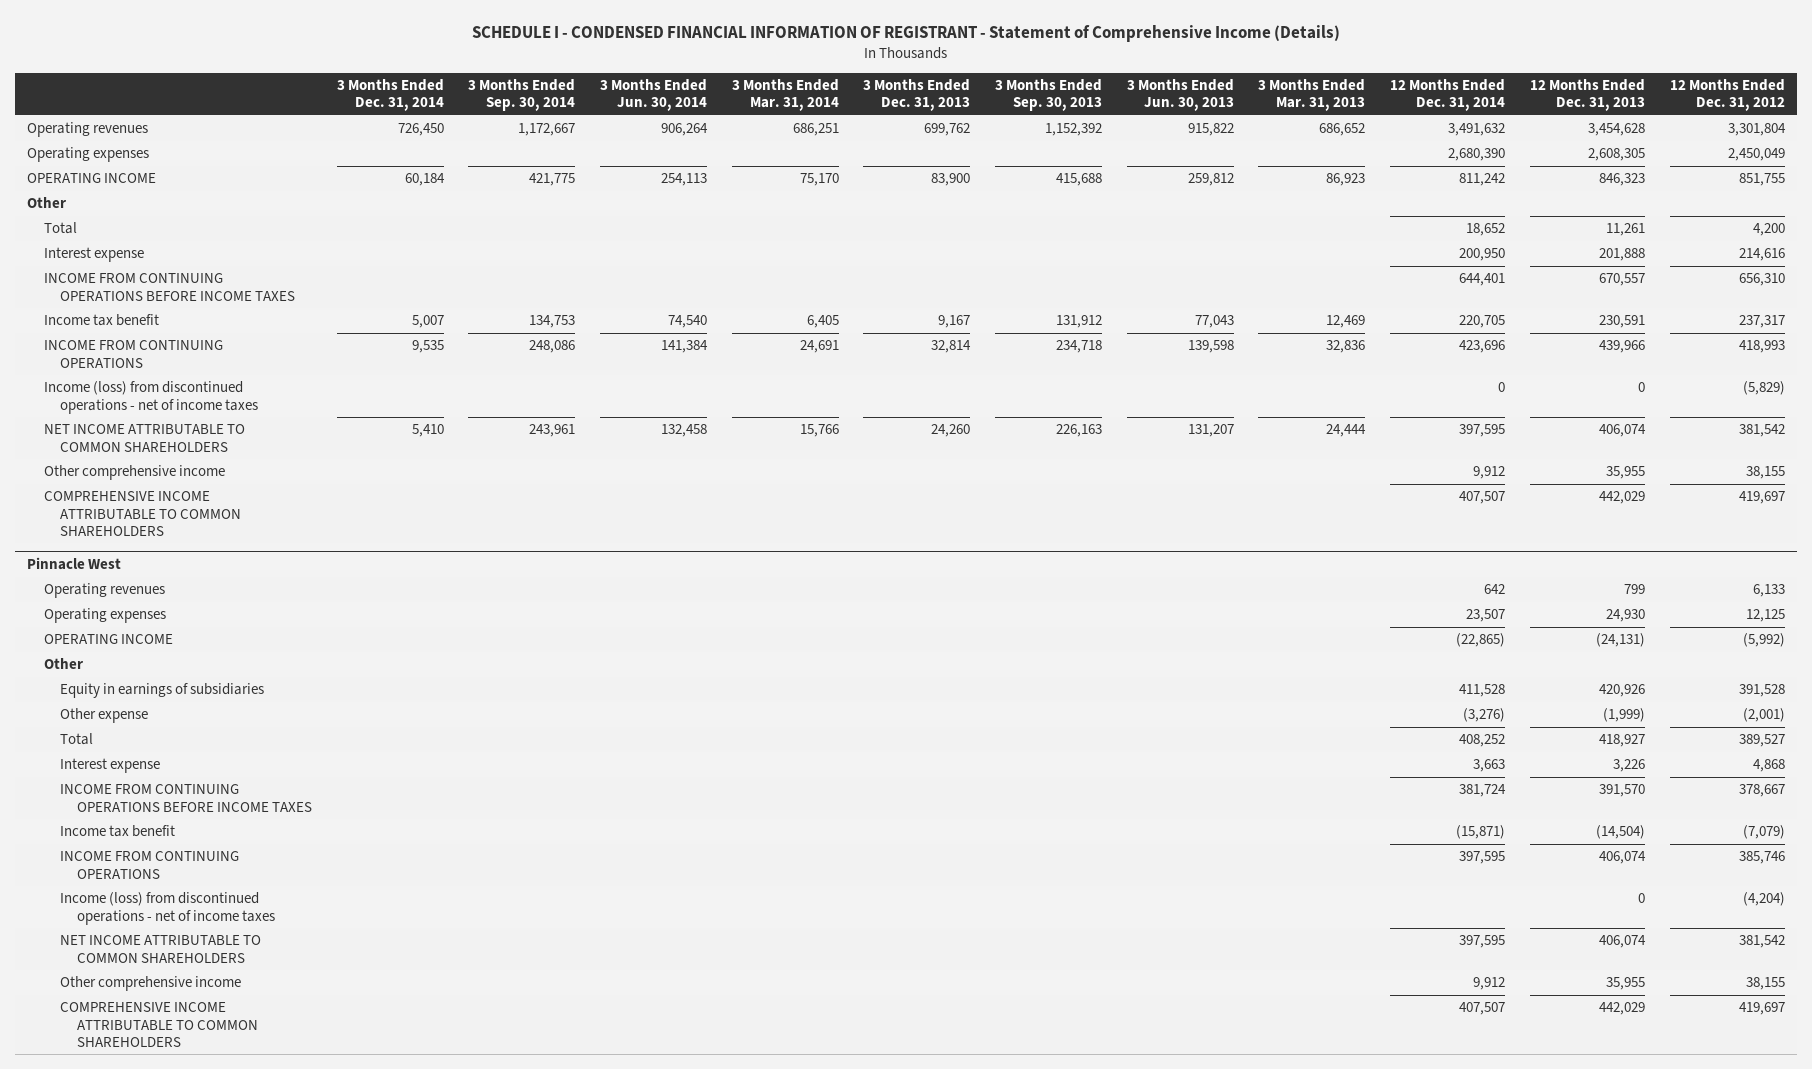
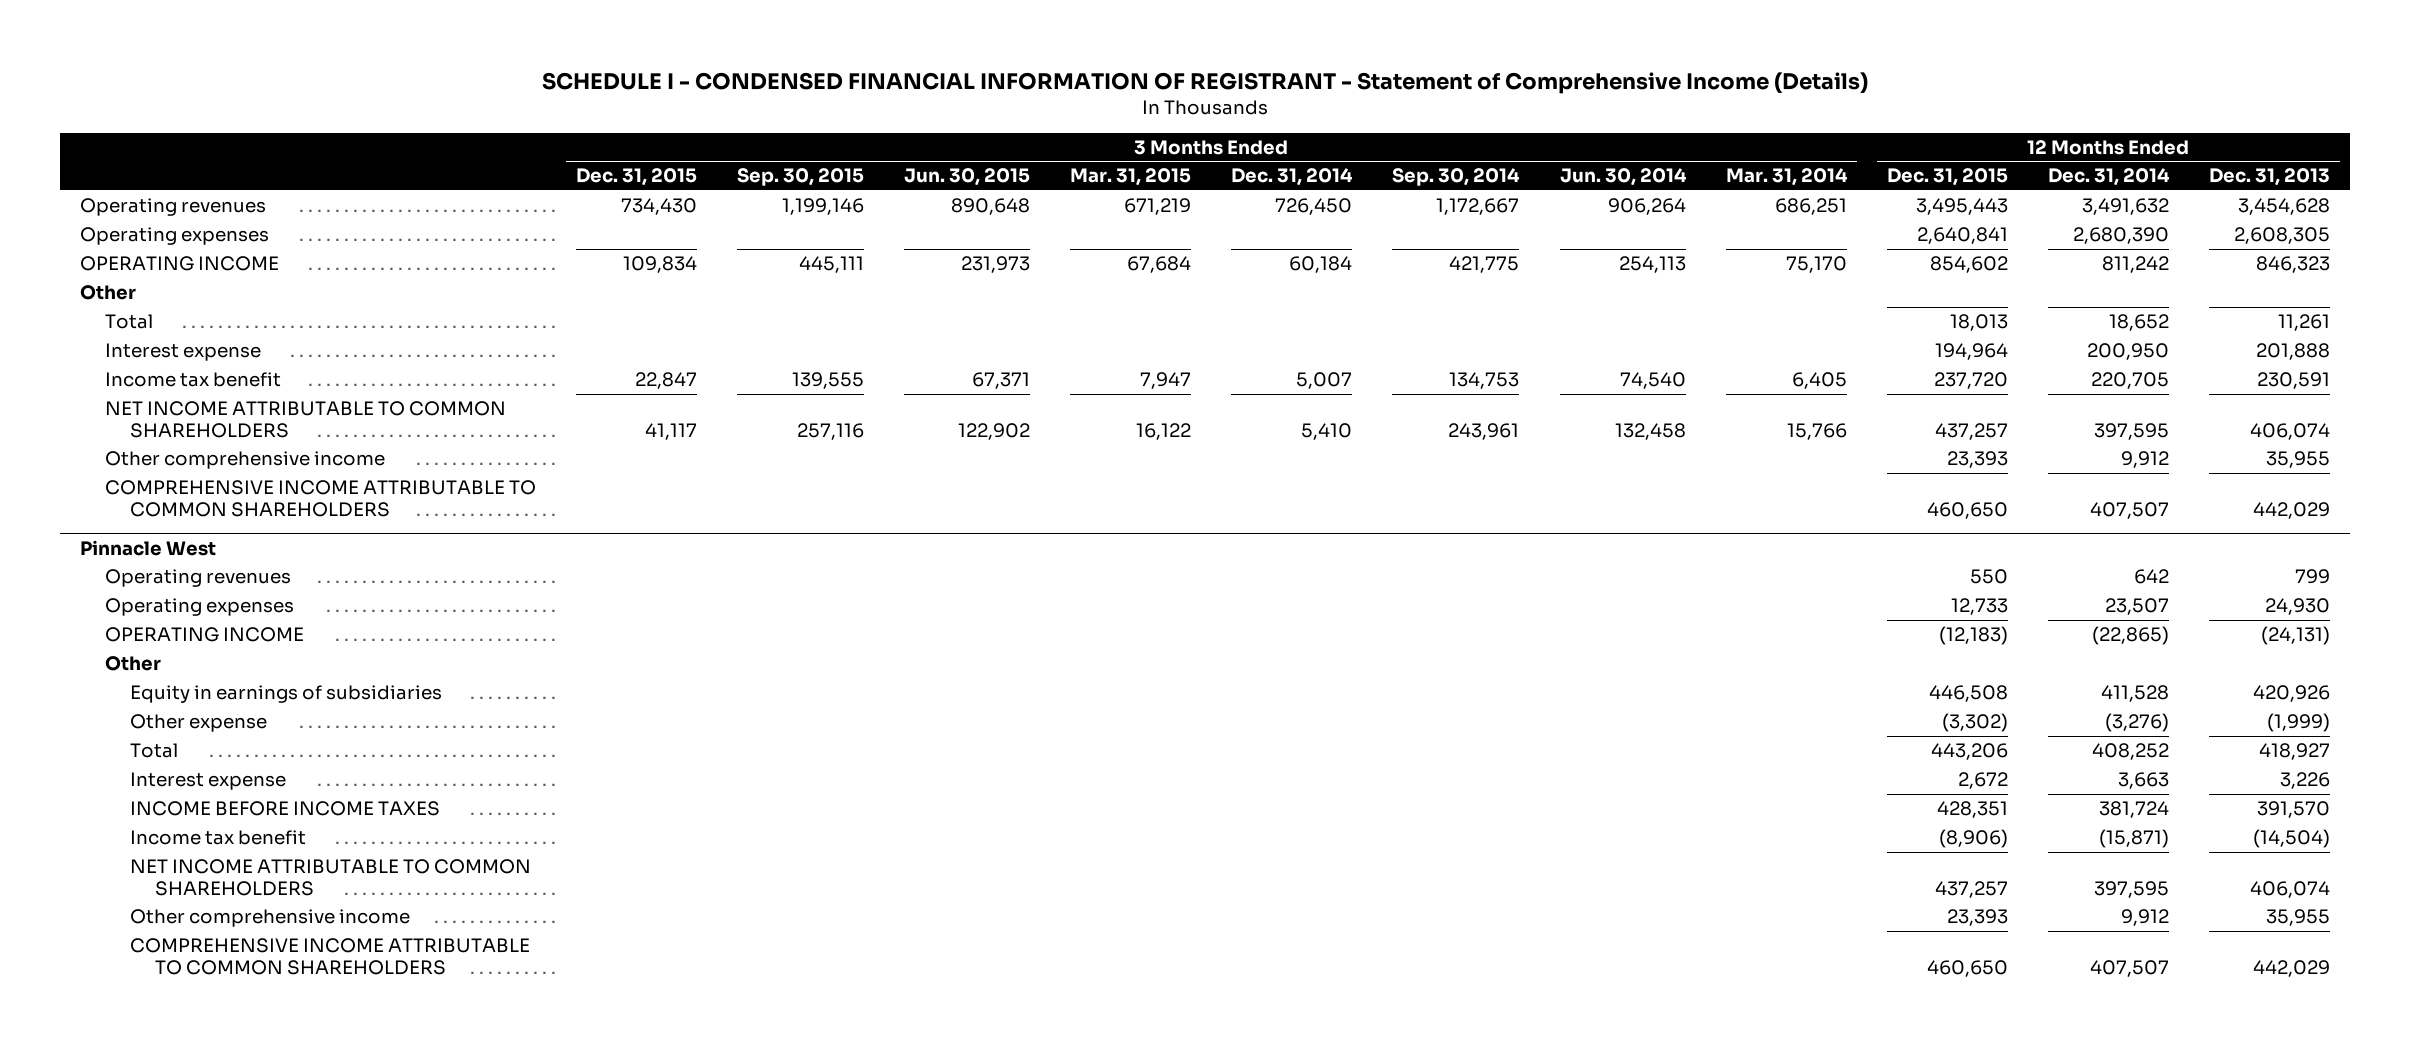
[863,79,971,112] 3 Months Ended Dec. 31, 2013 -> none
[995,79,1103,112] 3 Months Ended Sep. 30, 2013 -> none
[1126,79,1234,112] 3 Months Ended Jun. 30, 2013 -> none
[1258,79,1366,112] 3 Months Ended Mar. 31, 2013 -> none
[1669,79,1785,112] 12 Months Ended Dec. 31, 2012 -> none
none -> [576,168,698,187] Dec. 31, 2015
none -> [737,168,865,187] Sep. 30, 2015
none -> [904,168,1031,187] Jun. 30, 2015
none -> [1070,168,1192,187] Mar. 31, 2015
none -> [1886,168,2008,187] Dec. 31, 2015
[43,273,296,301] INCOME FROM CONTINUING OPERATIONS BEFORE INCOME TAXES -> none
[43,340,223,368] INCOME FROM CONTINUING OPERATIONS -> none
[43,381,259,414] Income (loss) from discontinued operations - net of income taxes -> none
[60,784,312,812] INCOME FROM CONTINUING OPERATIONS BEFORE INCOME TAXES -> [130,801,441,817] INCOME BEFORE INCOME TAXES
[60,851,240,879] INCOME FROM CONTINUING OPERATIONS -> none
[60,892,275,925] Income (loss) from discontinued operations - net of income taxes -> none

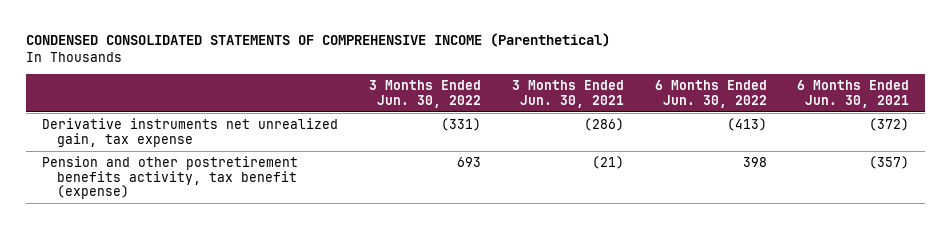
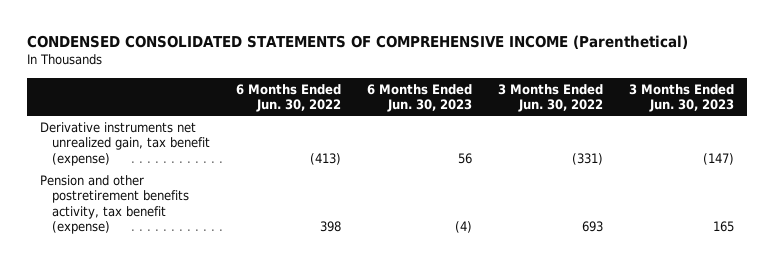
[511,80,624,108] 3 Months Ended Jun. 30, 2021 -> none
[797,80,910,108] 6 Months Ended Jun. 30, 2021 -> none
none -> [366,83,472,112] 6 Months Ended Jun. 30, 2023
none -> [628,83,734,112] 3 Months Ended Jun. 30, 2023
[41,118,338,147] Derivative instruments net unrealized gain, tax expense -> [39,121,210,166] Derivative instruments net unrealized gain, tax benefit (expense)

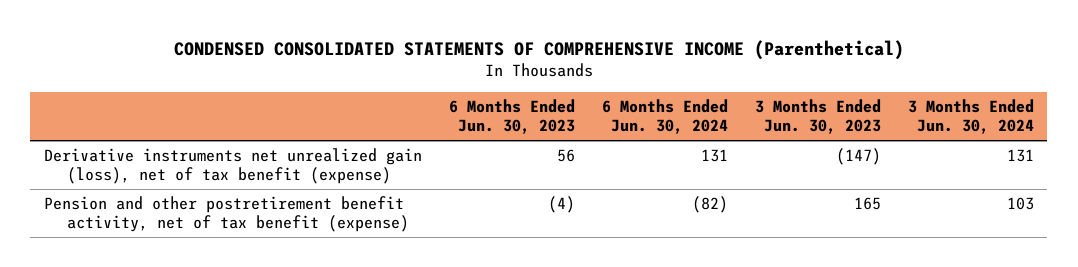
[235,83,341,112] 6 Months Ended Jun. 30, 2022 -> none
[497,83,603,112] 3 Months Ended Jun. 30, 2022 -> none
none -> [601,99,728,134] 6 Months Ended Jun. 30, 2024
none -> [907,99,1034,134] 3 Months Ended Jun. 30, 2024
[39,121,210,166] Derivative instruments net unrealized gain, tax benefit (expense) -> [43,148,422,184] Derivative instruments net unrealized gain (loss), net of tax benefit (expense)
[39,174,189,235] Pension and other postretirement benefits activity, tax benefit (expense) -> [43,196,409,232] Pension and other postretirement benefit activity, net of tax benefit (expense)

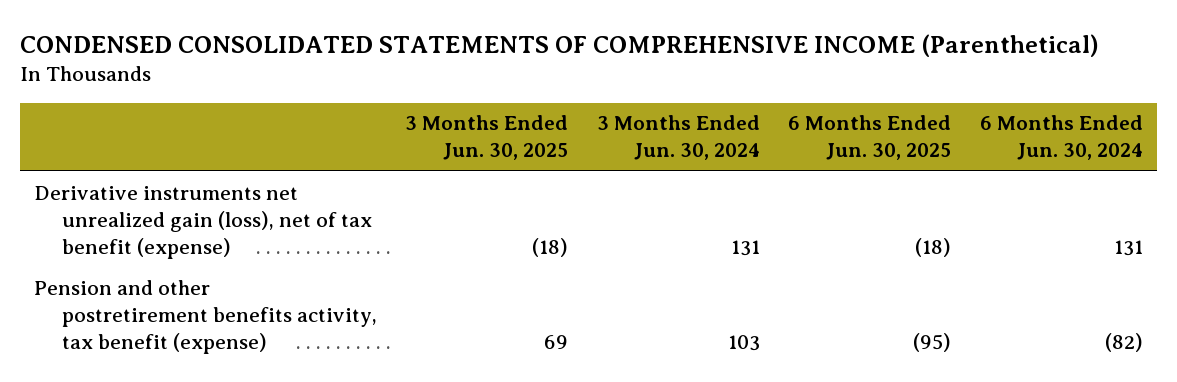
[448,99,575,134] 6 Months Ended Jun. 30, 2023 -> none
[754,99,881,134] 3 Months Ended Jun. 30, 2023 -> none
none -> [405,115,569,161] 3 Months Ended Jun. 30, 2025
none -> [788,115,952,161] 6 Months Ended Jun. 30, 2025
[43,196,409,232] Pension and other postretirement benefit activity, net of tax benefit (expense) -> [34,279,377,354] Pension and other postretirement benefits activity, tax benefit (expense)

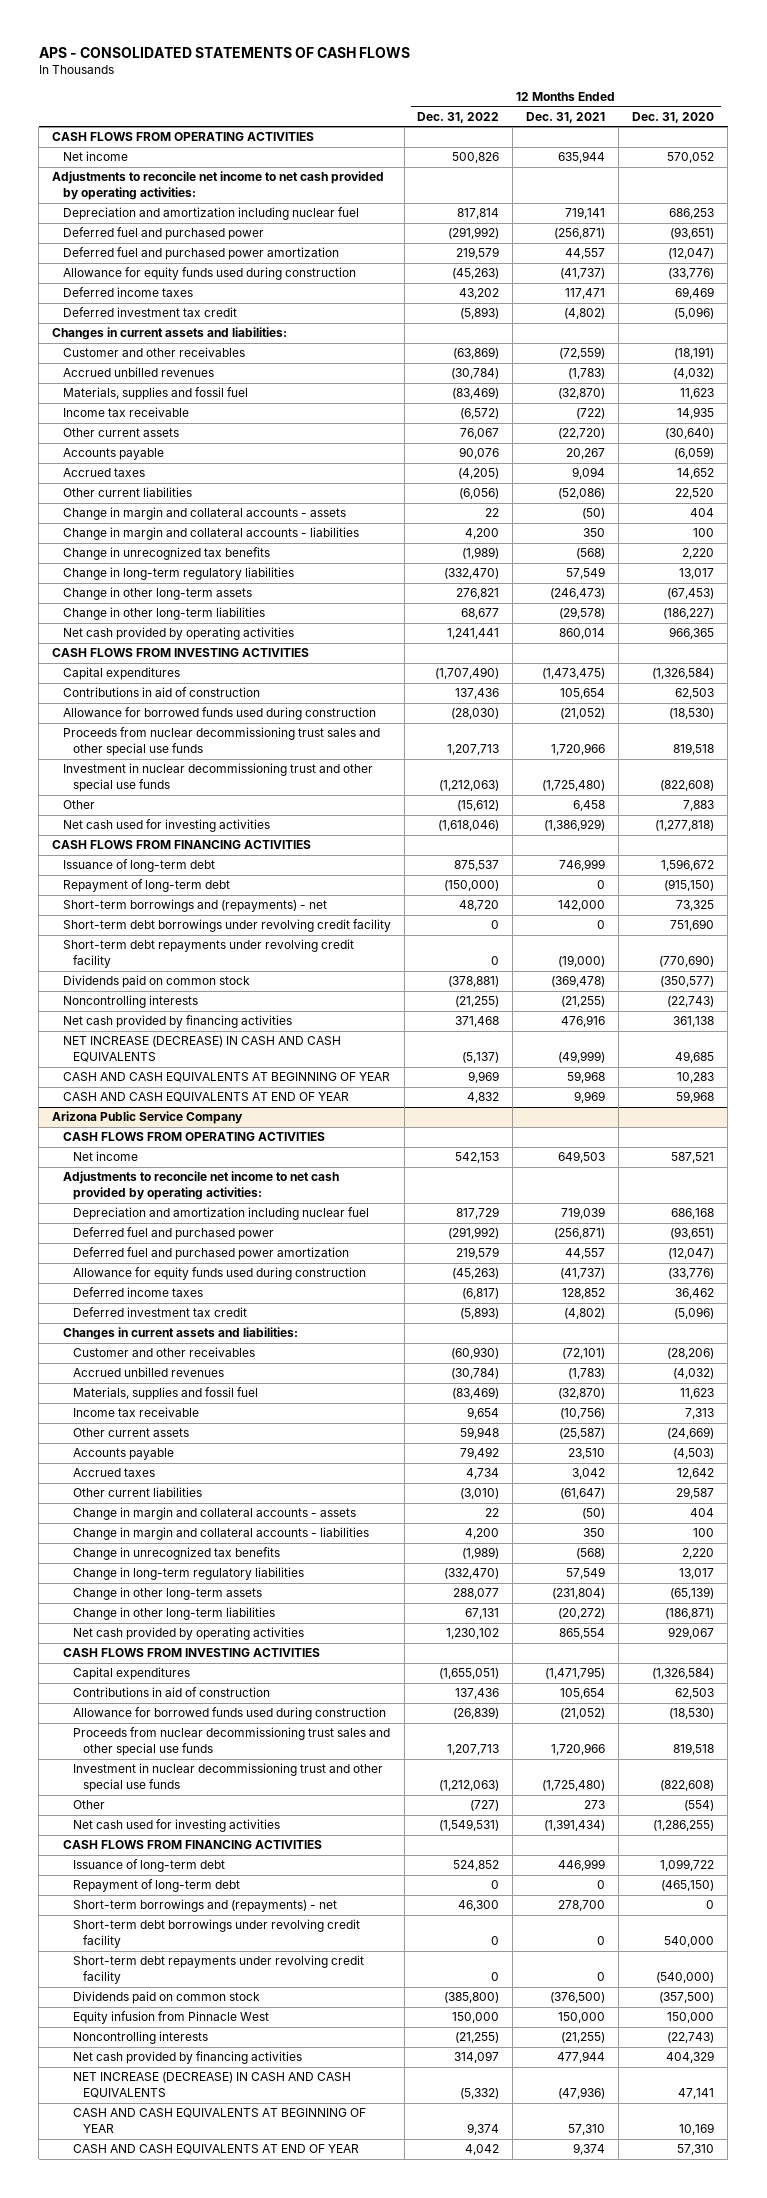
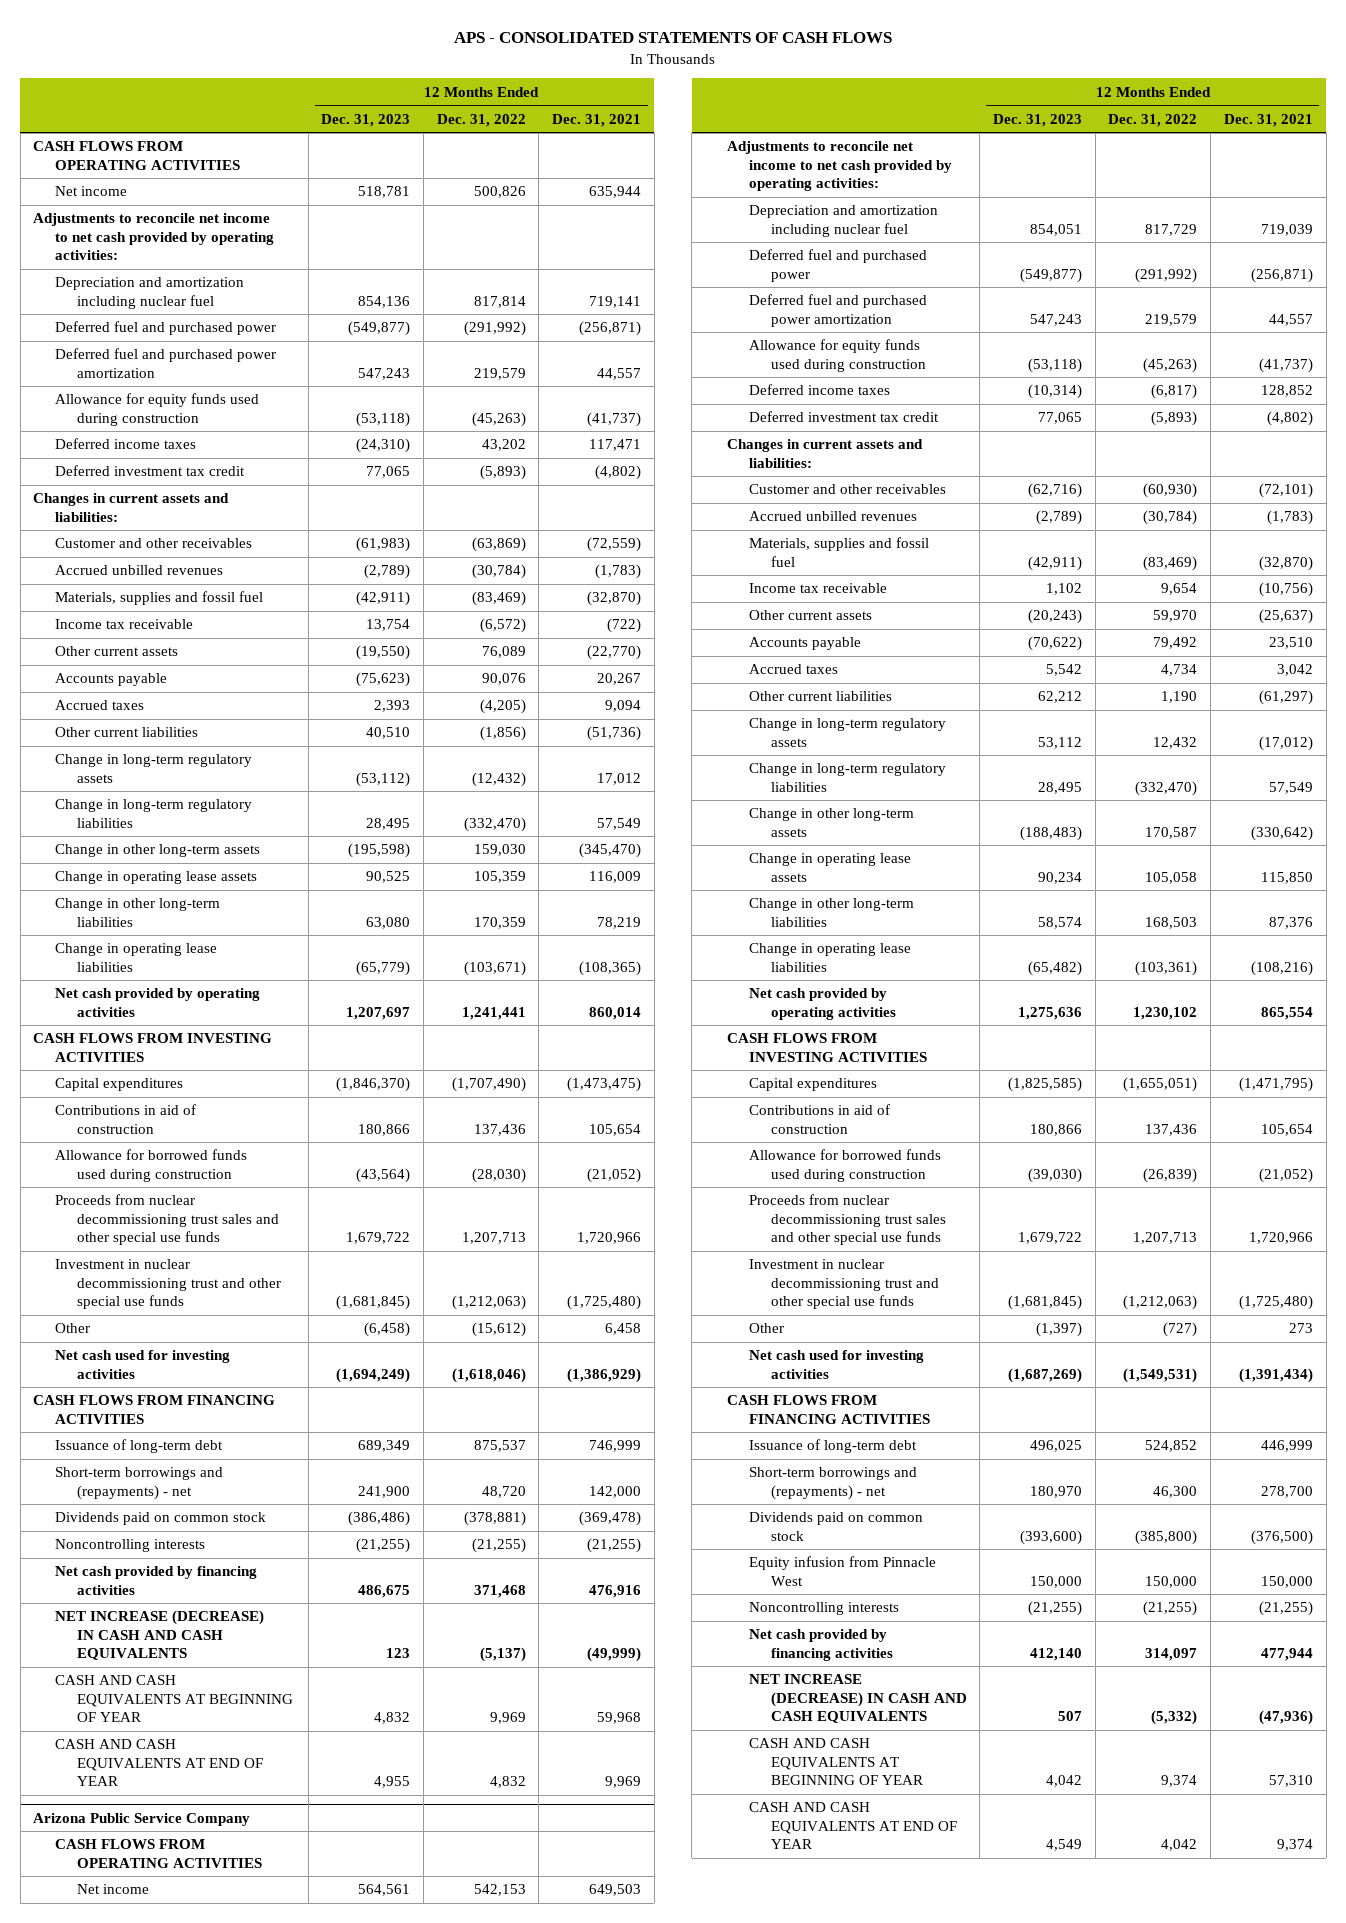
[632,111,715,123] Dec. 31, 2020 -> none
none -> [321,113,411,127] Dec. 31, 2023
[460,428,500,440] 76,067 -> [481,646,526,659] 76,089
[558,428,606,440] (22,720) -> [587,645,642,661] (22,770)
[62,507,346,521] Change in margin and collateral accounts - assets -> none
[62,527,359,541] Change in margin and collateral accounts - liabilities -> none
[62,547,270,561] Change in unrecognized tax benefits -> none
[459,488,500,500] (6,056) -> [479,726,526,742] (1,856)
[558,488,606,500] (52,086) -> [587,726,642,742] (51,736)
none -> [55,754,253,783] Change in long-term regulatory assets
[456,588,500,600] 276,821 -> [473,844,526,857] 159,030
[550,588,606,600] (246,473) -> [579,843,642,859] (345,470)
none -> [55,871,258,885] Change in operating lease assets
[461,608,500,620] 68,677 -> [473,916,526,929] 170,359
[559,607,606,620] (29,578) -> [597,916,642,929] 78,219
none -> [55,943,218,972] Change in operating lease liabilities
[62,879,230,893] Repayment of long-term debt -> none
[62,919,391,933] Short-term debt borrowings under revolving credit facility -> none
[62,939,354,969] Short-term debt repayments under revolving credit facility -> none
[460,1427,500,1440] 59,948 -> [1153,610,1198,623] 59,970
[559,1428,606,1440] (25,587) -> [1258,609,1313,625] (25,637)
[72,1507,356,1521] Change in margin and collateral accounts - assets -> none
[72,1527,369,1541] Change in margin and collateral accounts - liabilities -> none
[72,1547,280,1561] Change in unrecognized tax benefits -> none
[460,1488,500,1500] (3,010) -> [1161,691,1198,704] 1,190
[560,1488,606,1500] (61,647) -> [1258,690,1313,706] (61,297)
none -> [748,718,946,747] Change in long-term regulatory assets
[453,1588,500,1600] 288,077 -> [1145,826,1198,839] 170,587
[552,1588,606,1600] (231,804) -> [1250,825,1313,841] (330,642)
none -> [748,853,911,882] Change in operating lease assets
[465,1608,500,1620] 67,131 -> [1145,916,1198,929] 168,503
[558,1608,606,1620] (20,272) -> [1268,916,1313,929] 87,376
none -> [748,943,911,972] Change in operating lease liabilities
[72,1879,240,1893] Repayment of long-term debt -> none
[72,1919,360,1949] Short-term debt borrowings under revolving credit facility -> none
[72,1955,364,1985] Short-term debt repayments under revolving credit facility -> none

